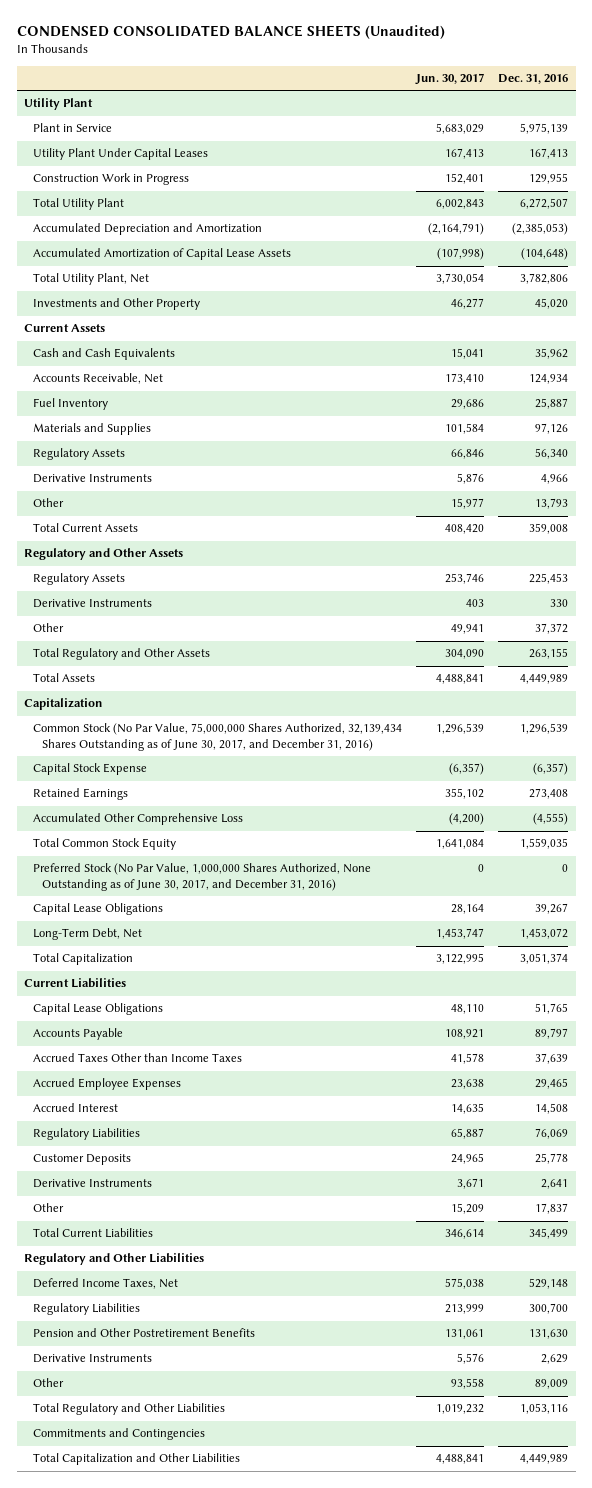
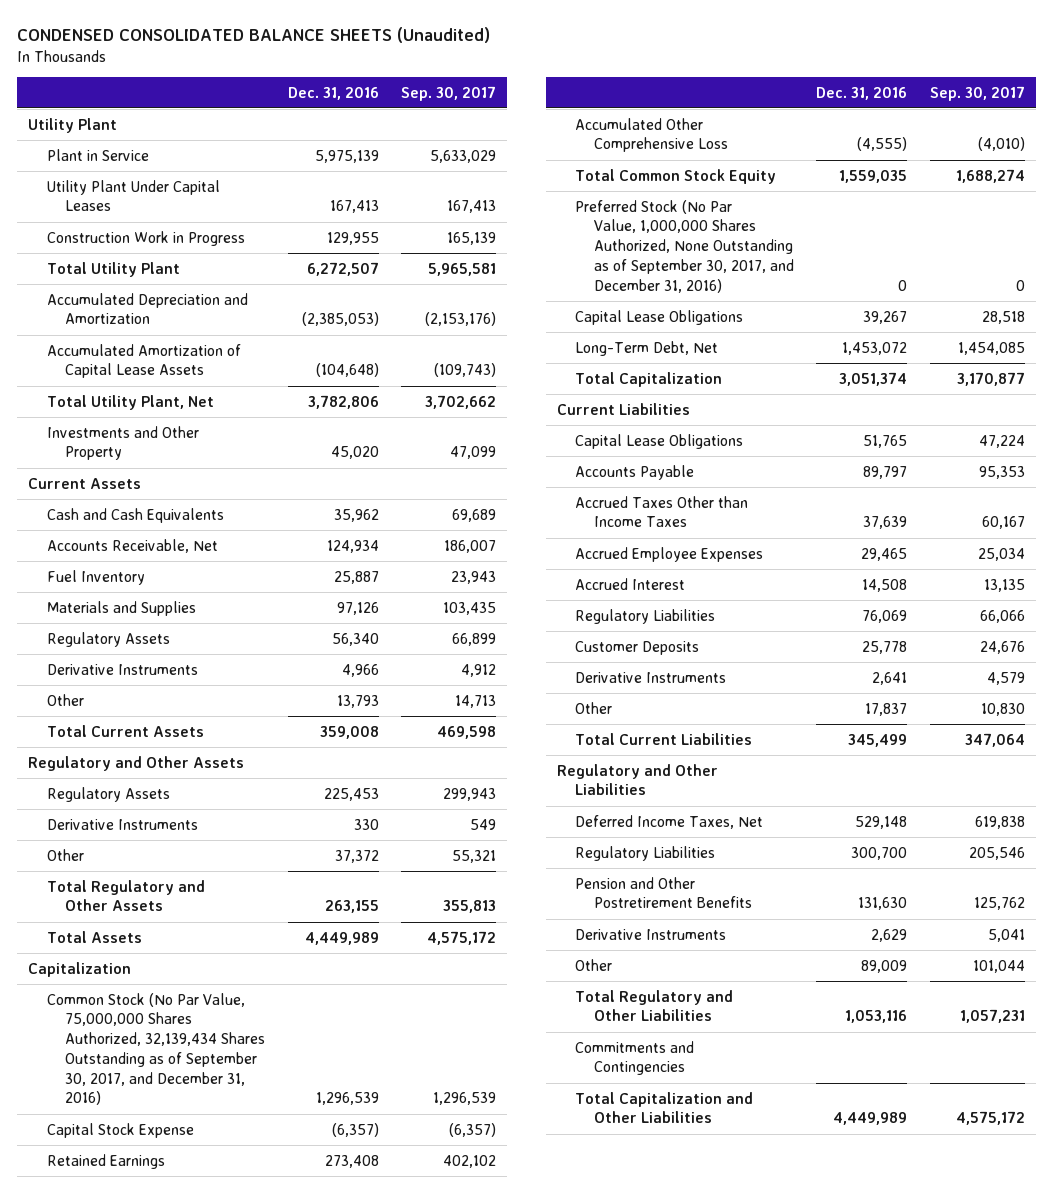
[415,72,485,85] Jun. 30, 2017 -> none
none -> [400,85,496,101] Sep. 30, 2017
[33,723,403,752] Common Stock (No Par Value, 75,000,000 Shares Authorized, 32,139,434 Shares Outstanding as of June 30, 2017, and December 31, 2016) -> [46,992,266,1106] Common Stock (No Par Value, 75,000,000 Shares Authorized, 32,139,434 Shares Outstanding as of September 30, 2017, and December 31, 2016)
[33,863,372,892] Preferred Stock (No Par Value, 1,000,000 Shares Authorized, None Outstanding as of June 30, 2017, and December 31, 2016) -> [575,199,794,293] Preferred Stock (No Par Value, 1,000,000 Shares Authorized, None Outstanding as of September 30, 2017, and December 31, 2016)

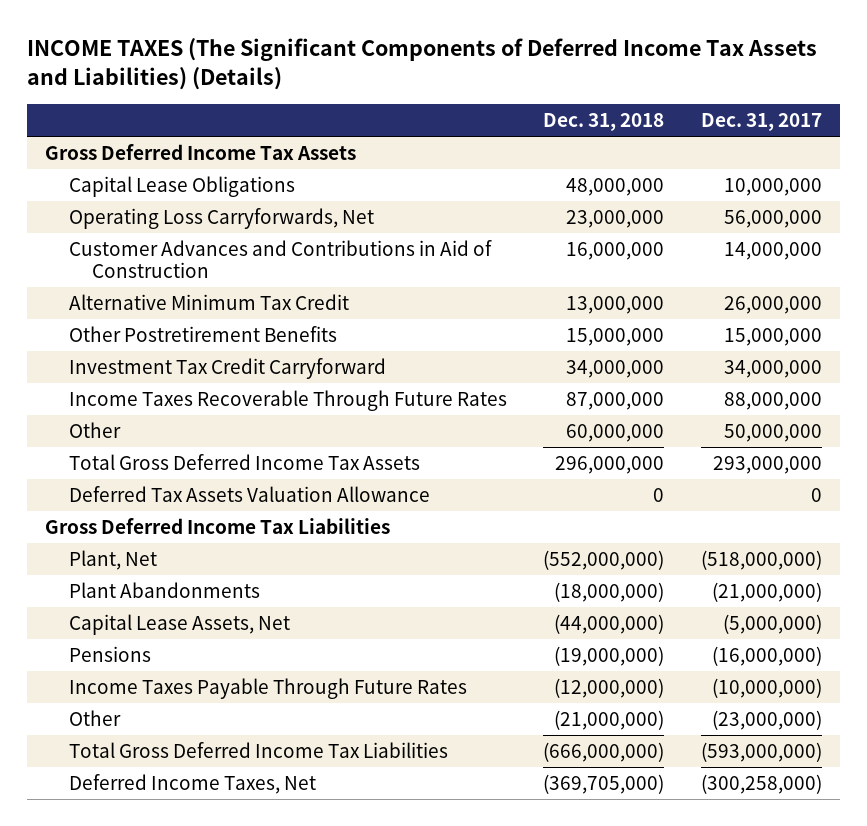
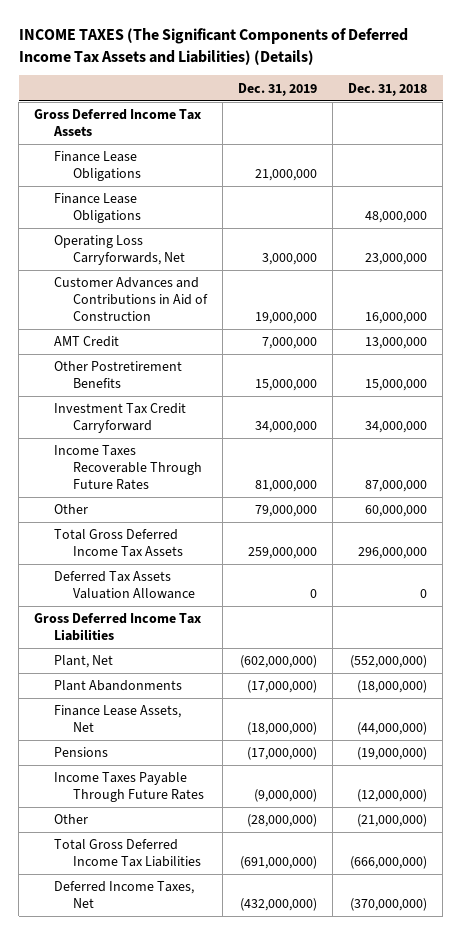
[700,113,822,132] Dec. 31, 2017 -> none
none -> [238,82,318,96] Dec. 31, 2019
none -> [53,151,142,182] Finance Lease Obligations
[68,175,295,197] Capital Lease Obligations -> [53,193,142,224] Finance Lease Obligations
[68,293,349,310] Alternative Minimum Tax Credit -> [53,336,119,348] AMT Credit
[68,613,290,635] Capital Lease Assets, Net -> [53,705,181,733] Finance Lease Assets, Net
[543,773,665,794] (369,705,000) -> [350,898,428,912] (370,000,000)

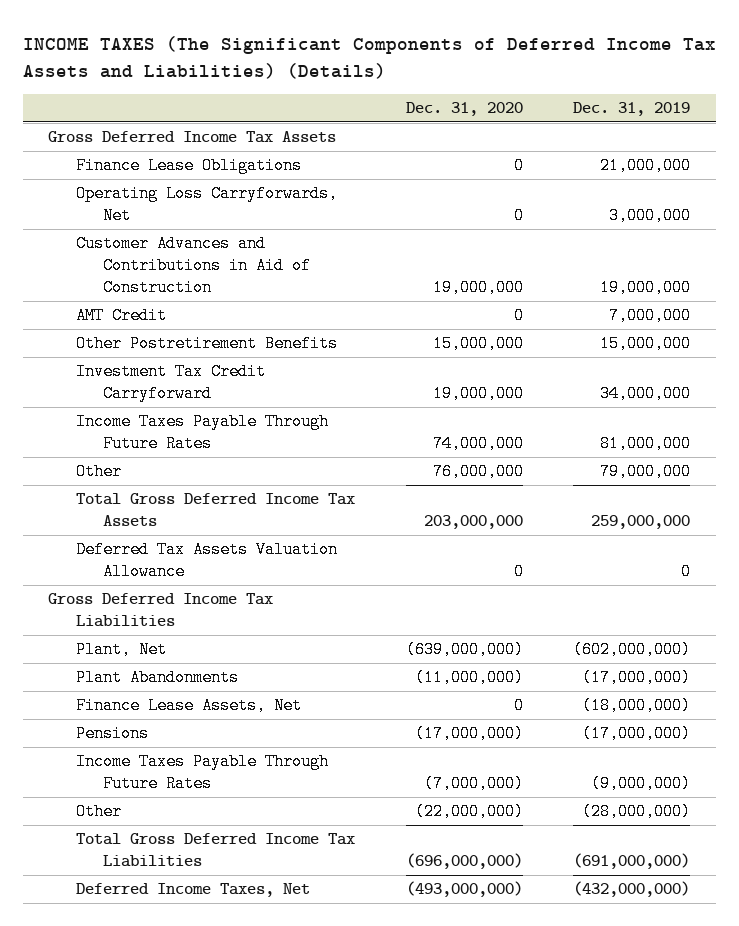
[348,82,428,96] Dec. 31, 2018 -> none
none -> [405,102,523,117] Dec. 31, 2020
[53,193,142,224] Finance Lease Obligations -> none
[53,445,203,490] Income Taxes Recoverable Through Future Rates -> [75,413,329,453] Income Taxes Payable Through Future Rates

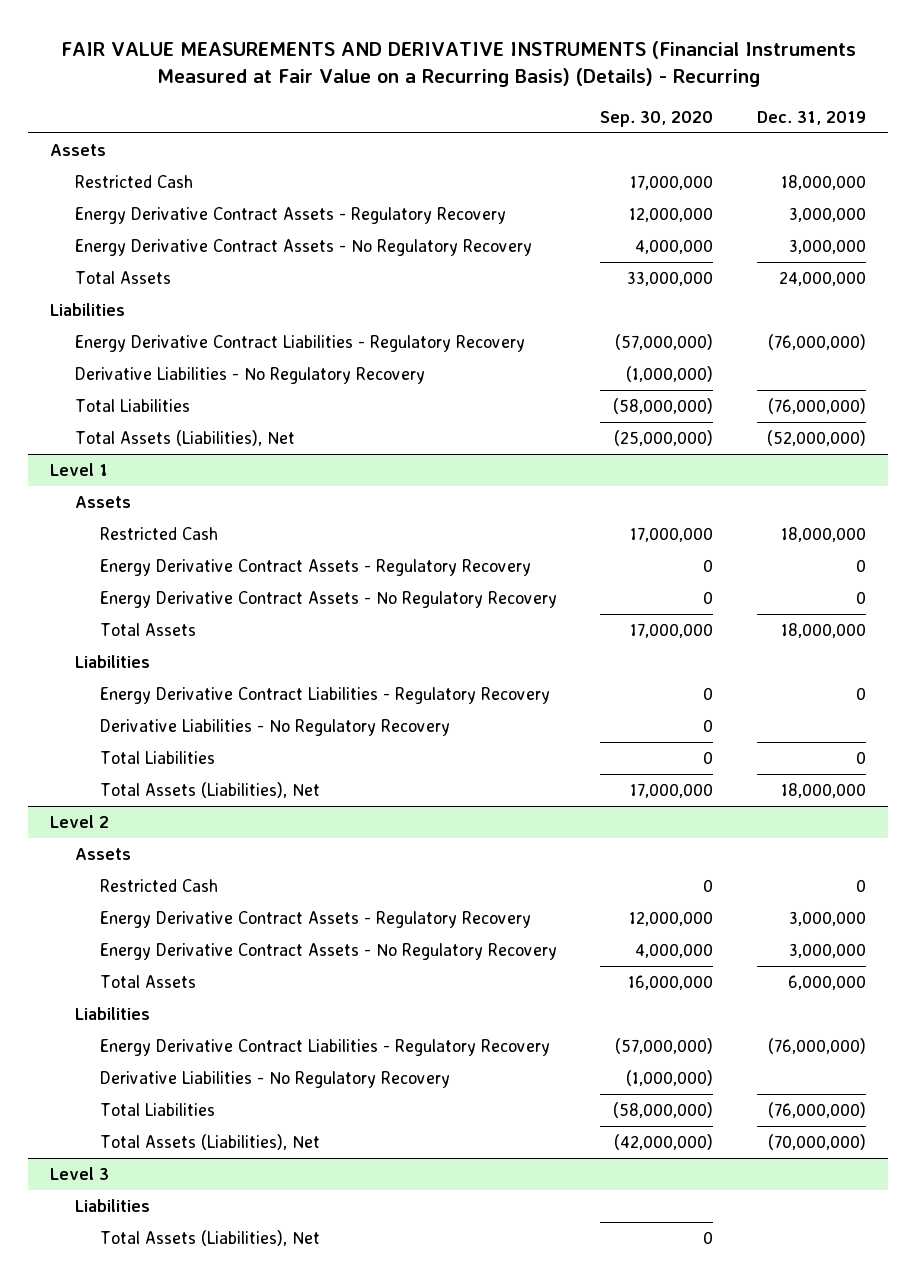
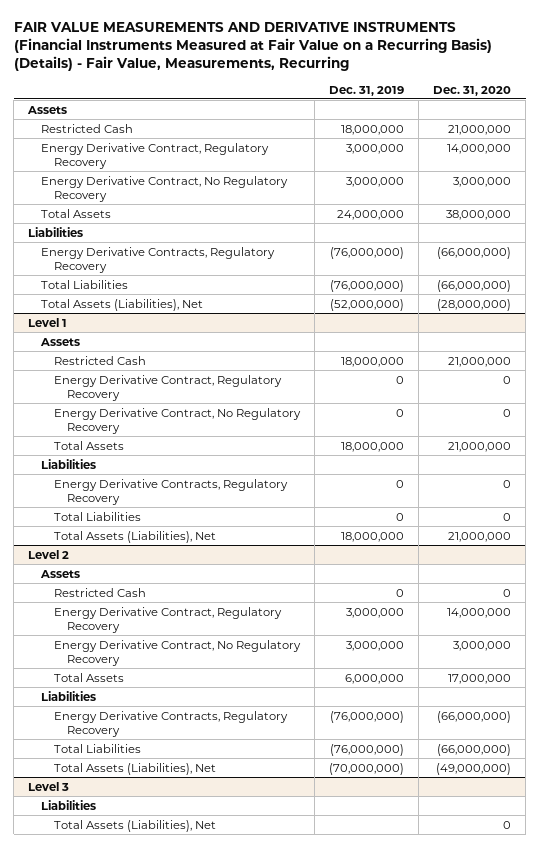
[61,40,857,88] FAIR VALUE MEASUREMENTS AND DERIVATIVE INSTRUMENTS (Financial Instruments Measured at Fair Value on a Recurring Basis) (Details) - Recurring -> [13,21,492,72] FAIR VALUE MEASUREMENTS AND DERIVATIVE INSTRUMENTS (Financial Instruments Measured at Fair Value on a Recurring Basis) (Details) - Fair Value, Measurements, Recurring
[600,110,714,127] Sep. 30, 2020 -> none
none -> [433,85,512,96] Dec. 31, 2020
[75,206,507,224] Energy Derivative Contract Assets - Regulatory Recovery -> [41,142,270,169] Energy Derivative Contract, Regulatory Recovery
[75,238,533,256] Energy Derivative Contract Assets - No Regulatory Recovery -> [41,175,289,202] Energy Derivative Contract, No Regulatory Recovery
[75,366,426,384] Derivative Liabilities - No Regulatory Recovery -> none
[75,334,526,352] Energy Derivative Contract Liabilities - Regulatory Recovery -> [41,246,276,273] Energy Derivative Contracts, Regulatory Recovery
[99,558,531,576] Energy Derivative Contract Assets - Regulatory Recovery -> [53,374,282,401] Energy Derivative Contract, Regulatory Recovery
[99,590,557,608] Energy Derivative Contract Assets - No Regulatory Recovery -> [53,407,301,434] Energy Derivative Contract, No Regulatory Recovery
[99,718,450,736] Derivative Liabilities - No Regulatory Recovery -> none
[99,686,550,704] Energy Derivative Contract Liabilities - Regulatory Recovery -> [53,478,288,505] Energy Derivative Contracts, Regulatory Recovery
[99,910,531,928] Energy Derivative Contract Assets - Regulatory Recovery -> [53,606,282,633] Energy Derivative Contract, Regulatory Recovery
[99,942,557,960] Energy Derivative Contract Assets - No Regulatory Recovery -> [53,639,301,666] Energy Derivative Contract, No Regulatory Recovery
[99,1070,450,1088] Derivative Liabilities - No Regulatory Recovery -> none
[99,1038,550,1056] Energy Derivative Contract Liabilities - Regulatory Recovery -> [53,710,288,737] Energy Derivative Contracts, Regulatory Recovery

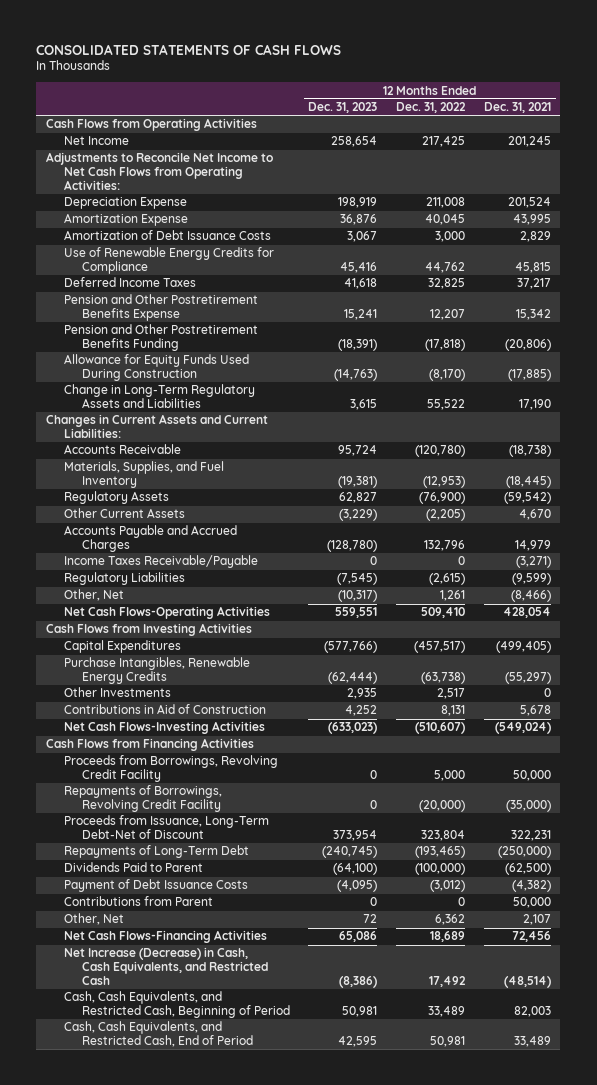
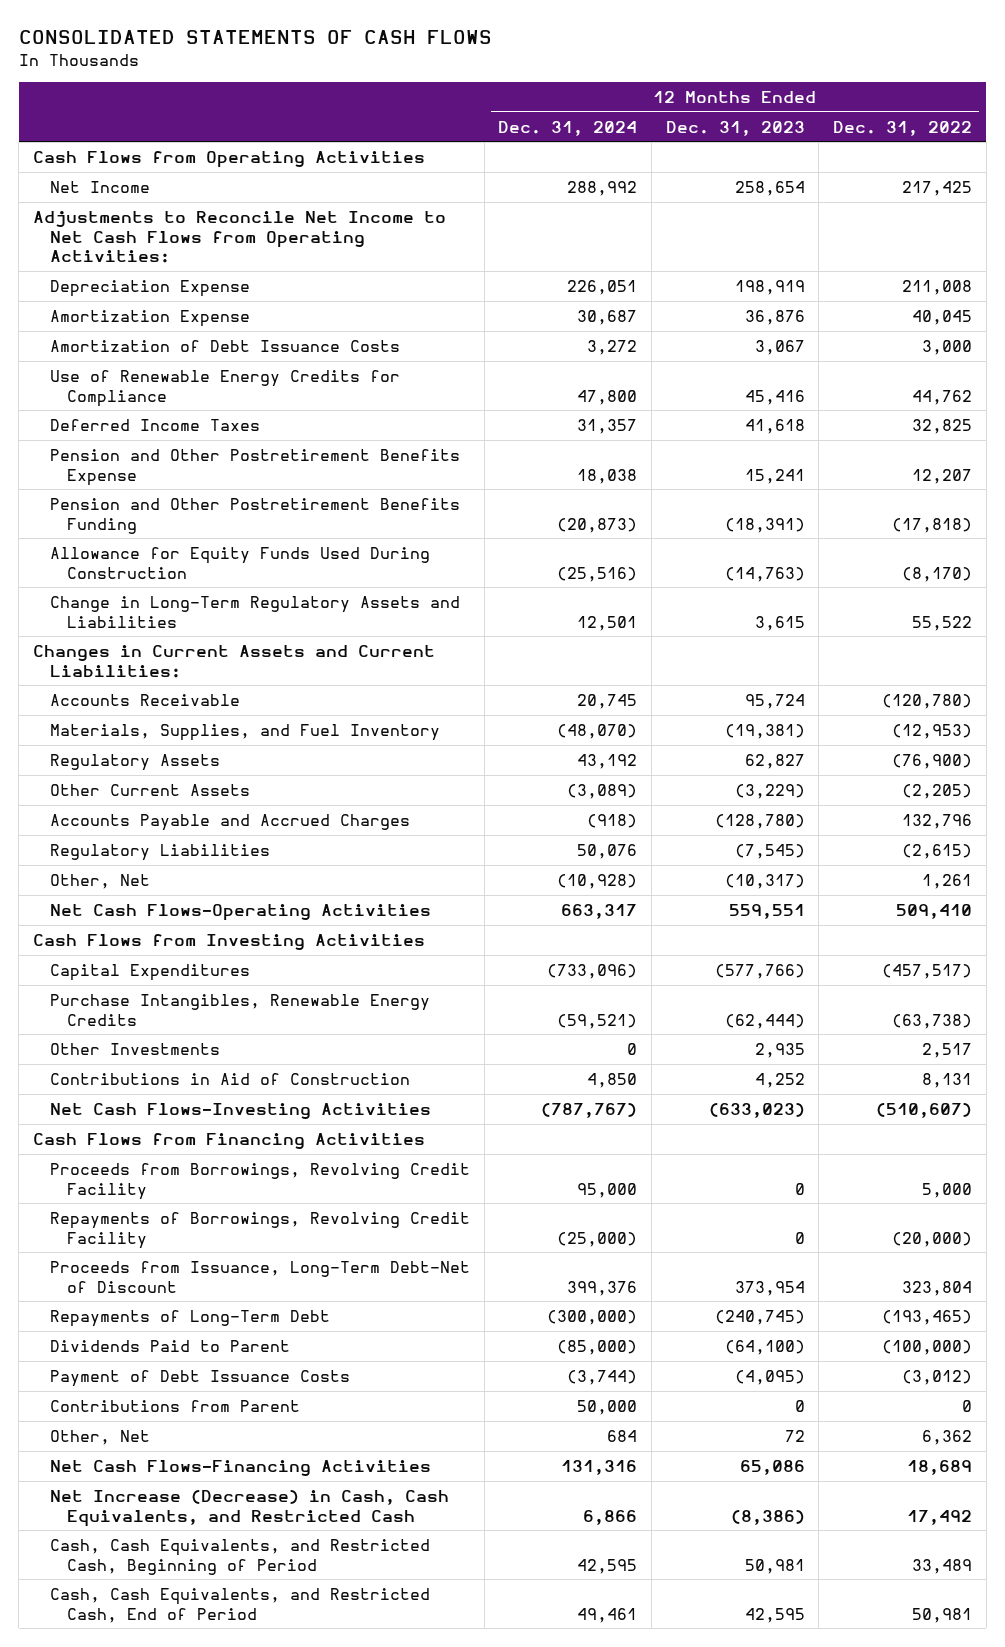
[484,102,552,114] Dec. 31, 2021 -> none
none -> [498,120,638,136] Dec. 31, 2024
[63,555,258,569] Income Taxes Receivable/Payable -> none

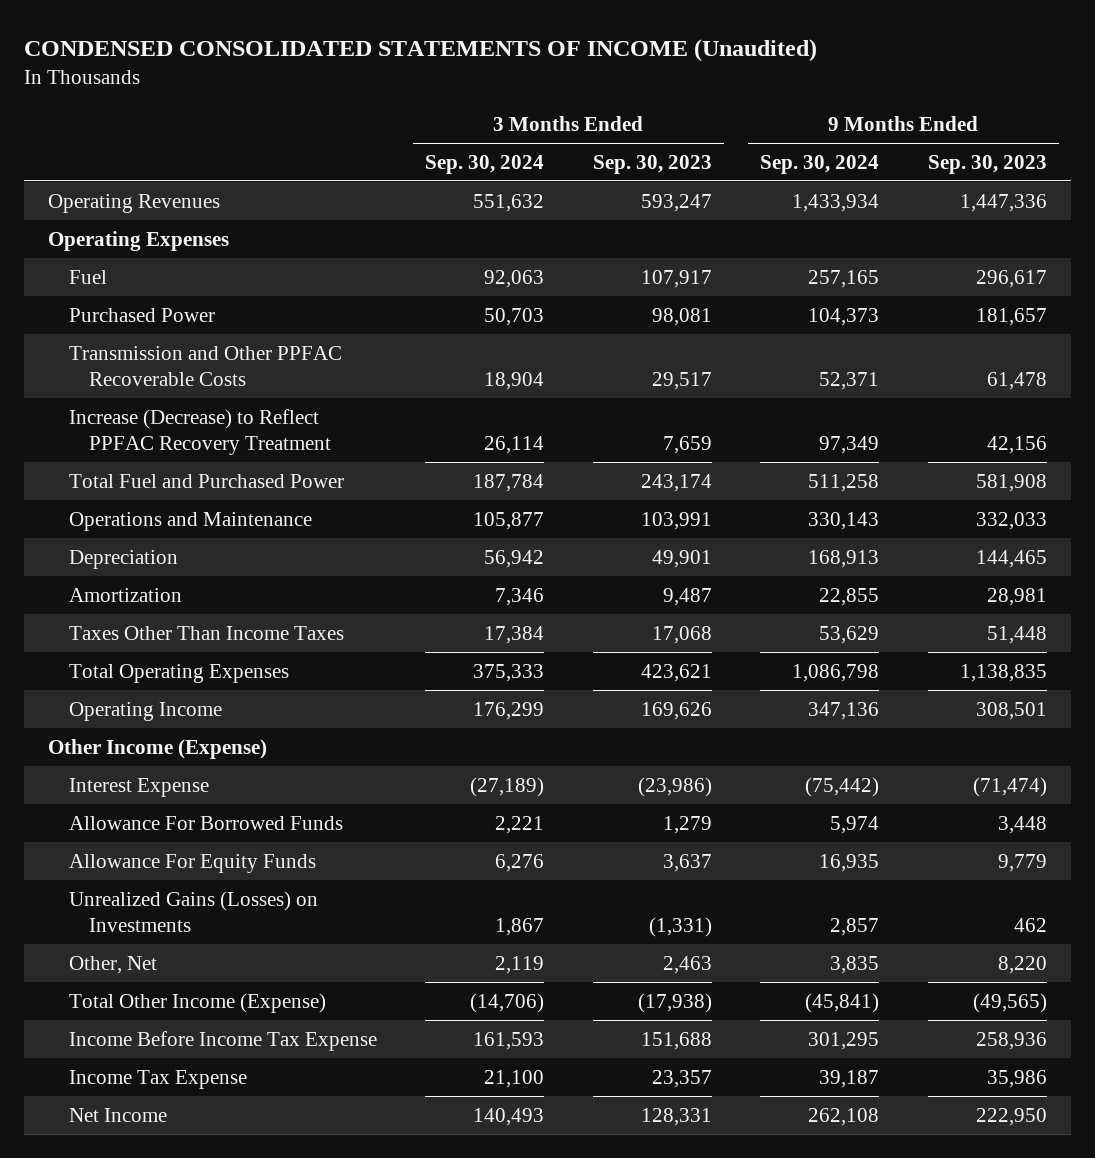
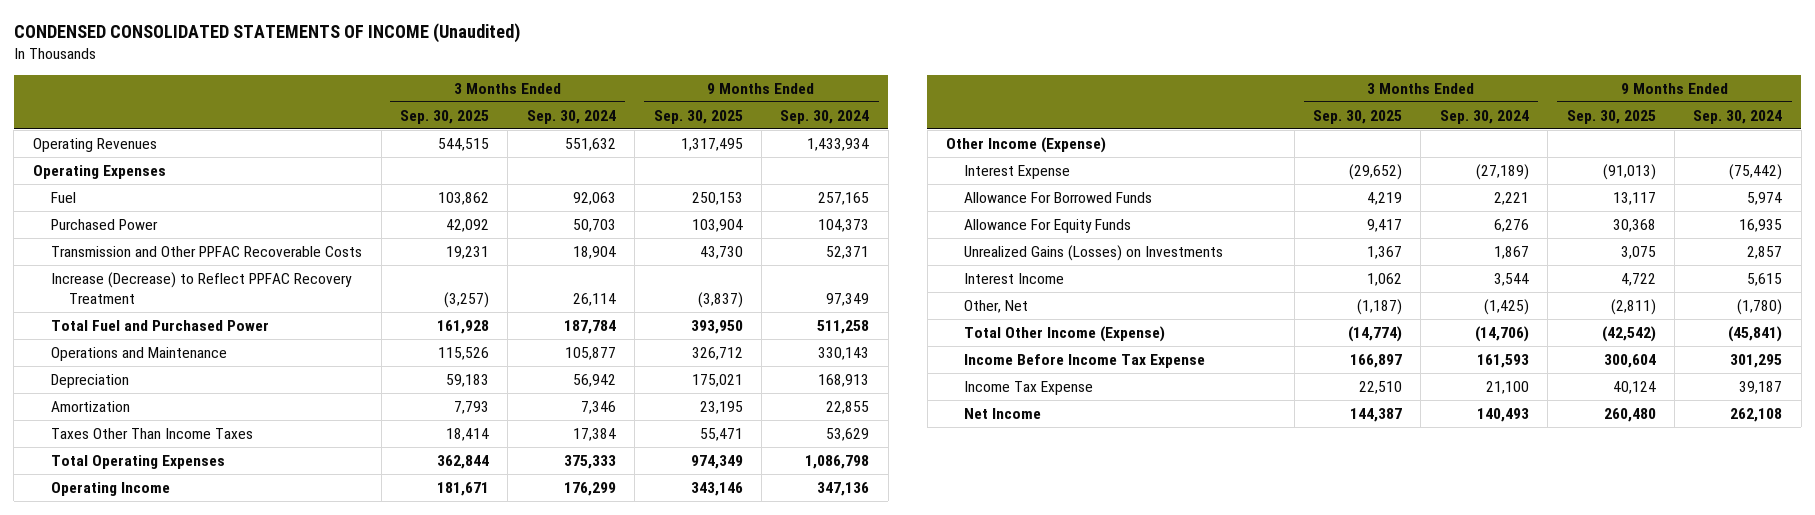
[592,154,712,174] Sep. 30, 2023 -> none
[927,154,1047,174] Sep. 30, 2023 -> none
none -> [399,109,489,124] Sep. 30, 2025
none -> [653,109,743,124] Sep. 30, 2025
none -> [964,273,1065,285] Interest Income
[495,955,545,974] 2,119 -> [1483,299,1529,316] (1,425)
[830,955,880,974] 3,835 -> [1737,299,1783,316] (1,780)

